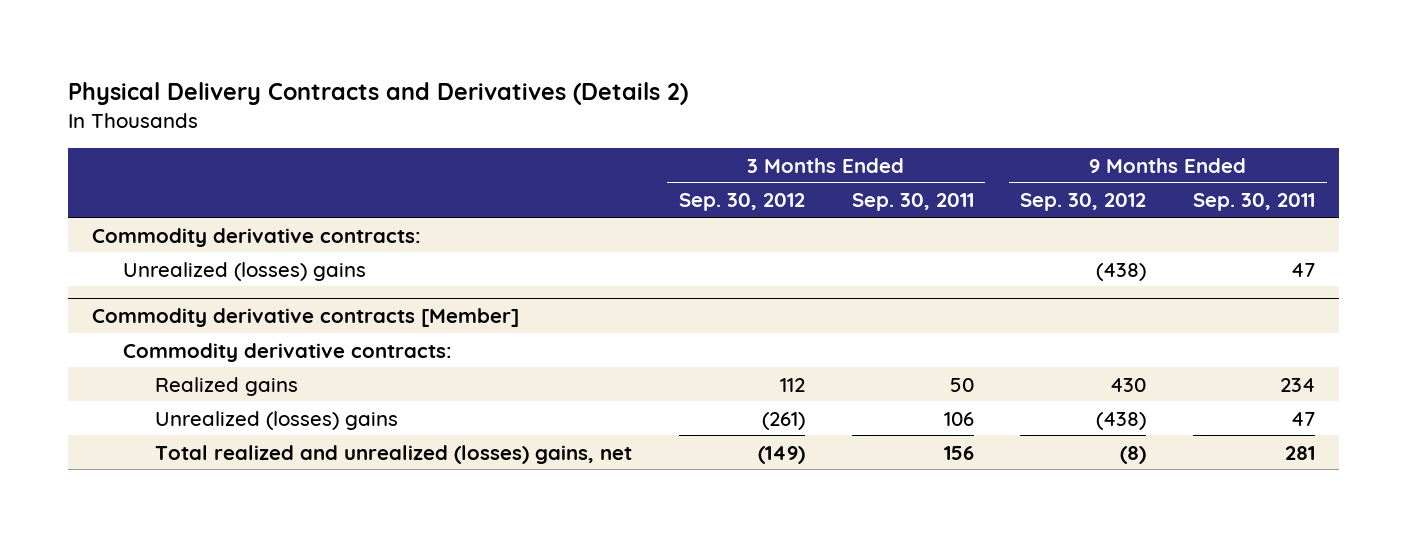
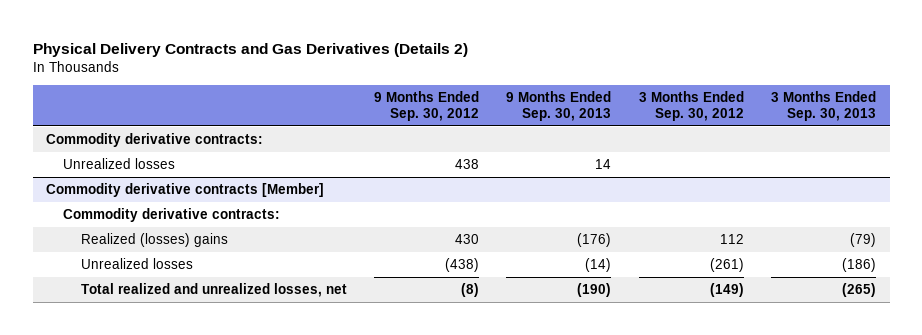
[68,82,689,106] Physical Delivery Contracts and Derivatives (Details 2) -> [32,42,468,57] Physical Delivery Contracts and Gas Derivatives (Details 2)
[851,193,974,212] Sep. 30, 2011 -> none
[1193,193,1316,212] Sep. 30, 2011 -> none
none -> [506,91,612,122] 9 Months Ended Sep. 30, 2013
none -> [771,91,877,122] 3 Months Ended Sep. 30, 2013
[123,261,367,281] Unrealized (losses) gains -> [63,158,176,170] Unrealized losses
[1096,262,1147,281] (438) -> [454,159,479,170] 438
[154,376,298,396] Realized gains -> [80,233,228,248] Realized (losses) gains
[154,410,398,430] Unrealized (losses) gains -> [80,258,193,270] Unrealized losses
[154,444,632,464] Total realized and unrealized (losses) gains, net -> [80,283,347,298] Total realized and unrealized losses, net

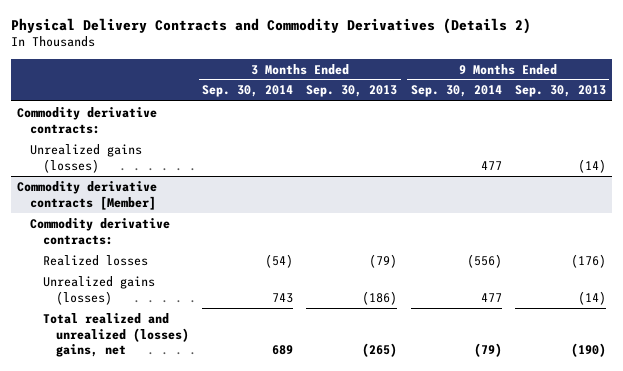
[32,42,468,57] Physical Delivery Contracts and Gas Derivatives (Details 2) -> [10,17,531,34] Physical Delivery Contracts and Commodity Derivatives (Details 2)
[373,91,479,122] 9 Months Ended Sep. 30, 2012 -> none
[638,91,744,122] 3 Months Ended Sep. 30, 2012 -> none
none -> [202,85,294,98] Sep. 30, 2014
none -> [410,85,502,98] Sep. 30, 2014
[63,158,176,170] Unrealized losses -> [30,143,143,173] Unrealized gains (losses)
[595,159,612,170] 14 -> [577,158,606,173] (14)
[80,233,228,248] Realized (losses) gains -> [43,254,149,266] Realized losses
[80,258,193,270] Unrealized losses -> [43,275,156,305] Unrealized gains (losses)
[80,283,347,298] Total realized and unrealized losses, net -> [43,312,190,358] Total realized and unrealized (losses) gains, net

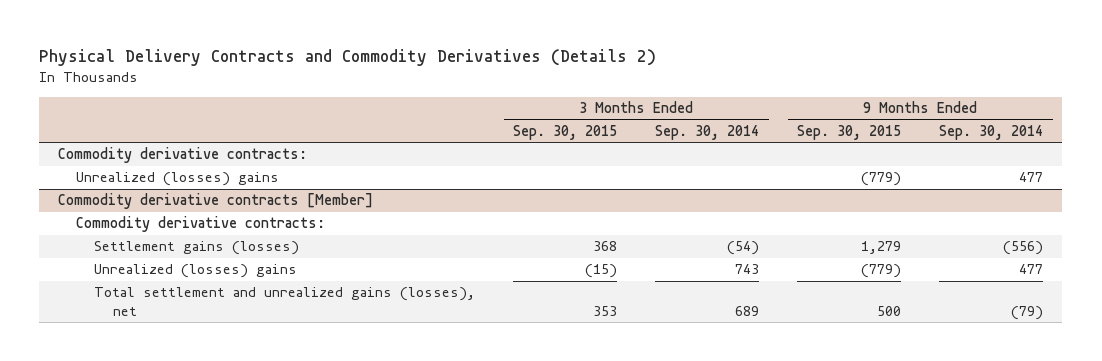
[306,85,398,98] Sep. 30, 2013 -> none
[514,85,606,98] Sep. 30, 2013 -> none
none -> [513,125,618,141] Sep. 30, 2015
none -> [797,125,902,141] Sep. 30, 2015
[30,143,143,173] Unrealized gains (losses) -> [76,172,280,187] Unrealized (losses) gains
[43,254,149,266] Realized losses -> [94,241,300,256] Settlement gains (losses)
[43,275,156,305] Unrealized gains (losses) -> [94,264,298,279] Unrealized (losses) gains
[43,312,190,358] Total realized and unrealized (losses) gains, net -> [94,287,476,316] Total settlement and unrealized gains (losses), net

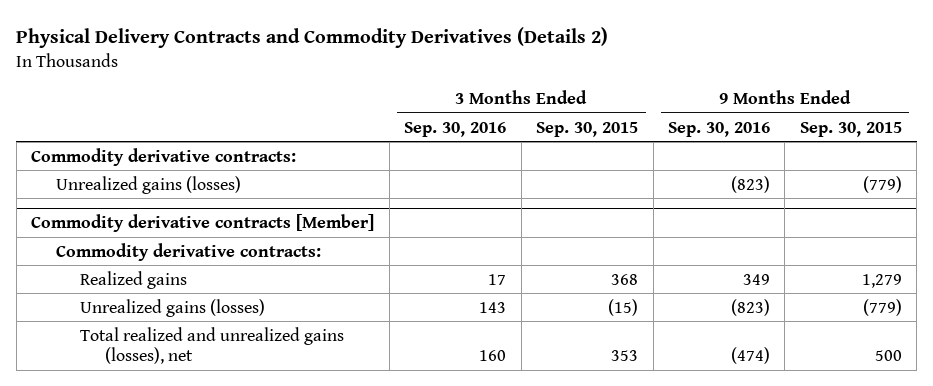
[655,125,760,141] Sep. 30, 2014 -> none
[939,125,1044,141] Sep. 30, 2014 -> none
none -> [404,121,507,137] Sep. 30, 2016
none -> [668,121,771,137] Sep. 30, 2016
[76,172,280,187] Unrealized (losses) gains -> [55,175,241,194] Unrealized gains (losses)
[94,241,300,256] Settlement gains (losses) -> [80,270,188,289] Realized gains
[94,264,298,279] Unrealized (losses) gains -> [80,298,266,317] Unrealized gains (losses)
[94,287,476,316] Total settlement and unrealized gains (losses), net -> [80,326,345,365] Total realized and unrealized gains (losses), net

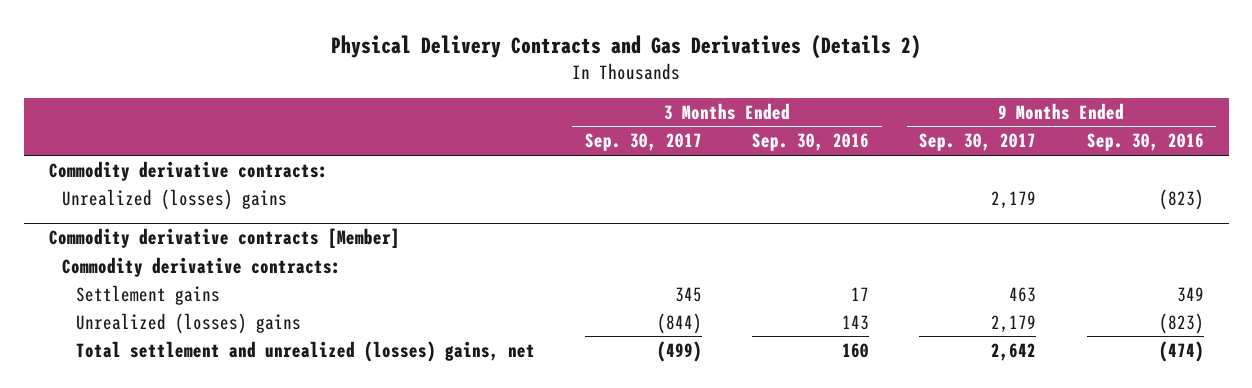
[16,27,609,49] Physical Delivery Contracts and Commodity Derivatives (Details 2) -> [331,35,922,60] Physical Delivery Contracts and Gas Derivatives (Details 2)
[536,121,639,137] Sep. 30, 2015 -> none
[799,121,902,137] Sep. 30, 2015 -> none
none -> [584,133,702,152] Sep. 30, 2017
none -> [919,133,1037,152] Sep. 30, 2017
[55,175,241,194] Unrealized gains (losses) -> [62,188,288,210] Unrealized (losses) gains
[80,270,188,289] Realized gains -> [75,284,220,305] Settlement gains
[80,298,266,317] Unrealized gains (losses) -> [75,312,301,334] Unrealized (losses) gains
[80,326,345,365] Total realized and unrealized gains (losses), net -> [75,340,535,362] Total settlement and unrealized (losses) gains, net

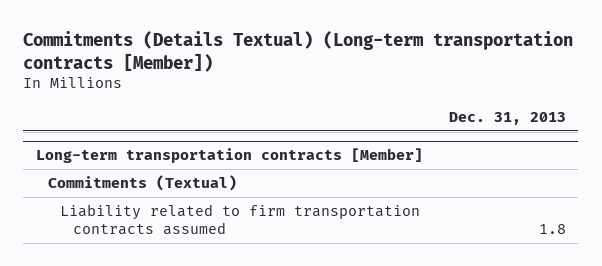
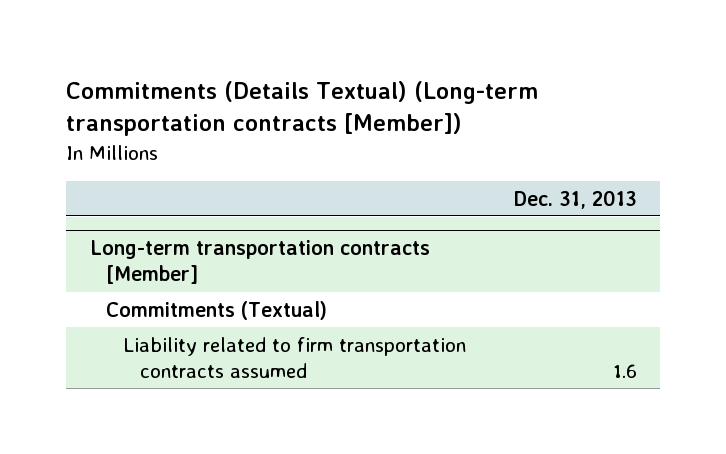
[538,224,566,235] 1.8 -> [612,364,637,379] 1.6

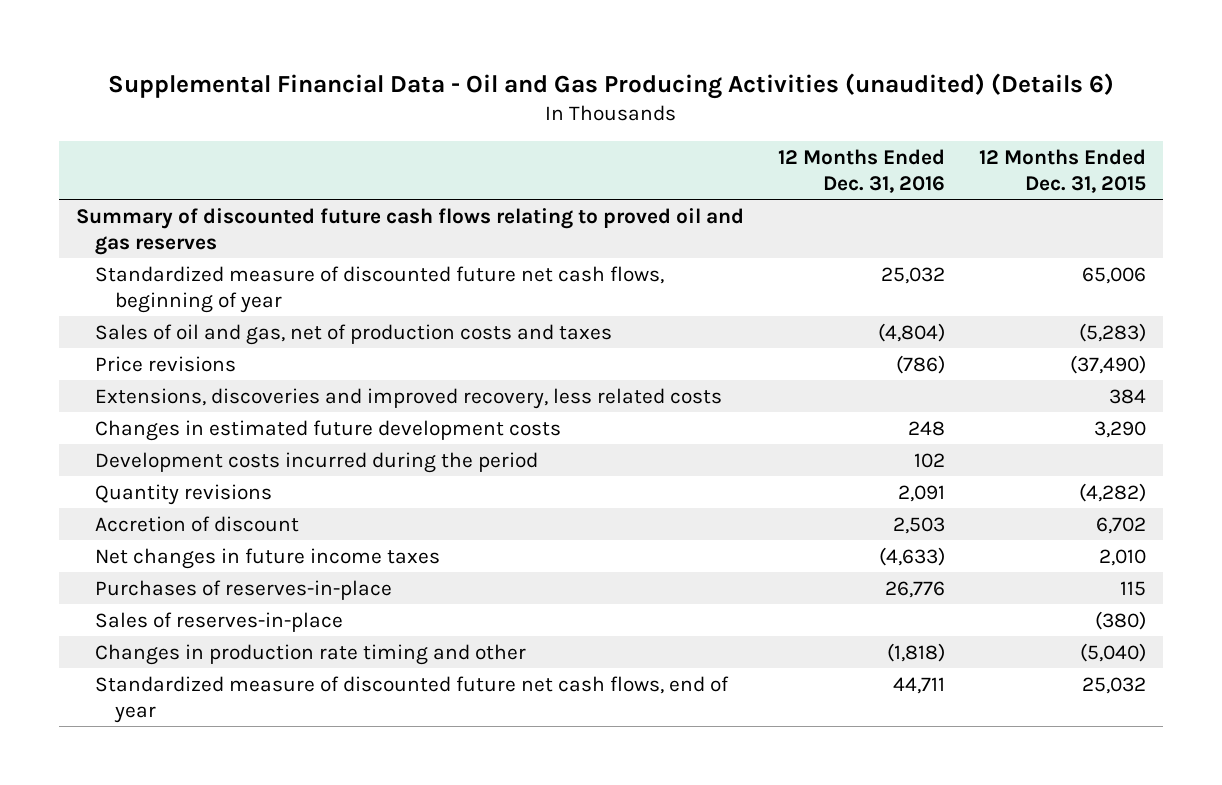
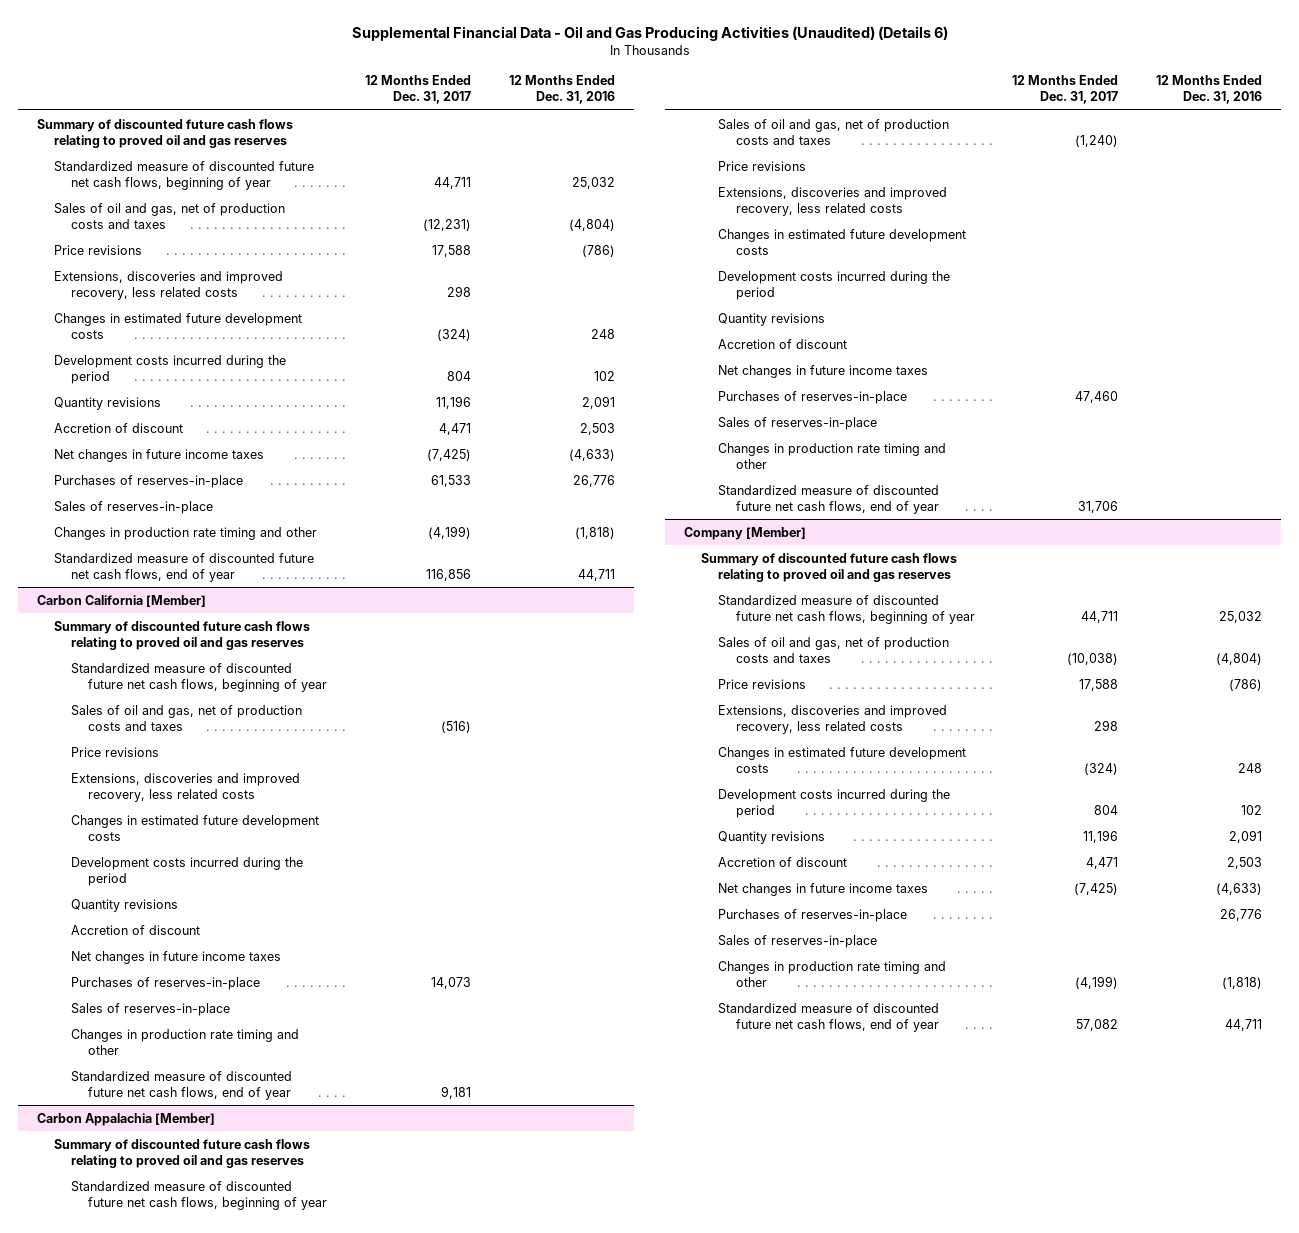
[107,72,1114,99] Supplemental Financial Data - Oil and Gas Producing Activities (unaudited) (Details 6) -> [351,25,948,41] Supplemental Financial Data - Oil and Gas Producing Activities (Unaudited) (Details 6)
[978,148,1146,193] 12 Months Ended Dec. 31, 2015 -> none
none -> [364,75,471,105] 12 Months Ended Dec. 31, 2017
none -> [36,594,206,607] Carbon California [Member]
none -> [53,620,310,651] Summary of discounted future cash flows relating to proved oil and gas reserves
none -> [71,662,328,693] Standardized measure of discounted future net cash flows, beginning of year
none -> [71,704,303,732] Sales of oil and gas, net of production costs and taxes
none -> [71,746,160,757] Price revisions
none -> [71,772,301,803] Extensions, discoveries and improved recovery, less related costs
none -> [71,814,320,842] Changes in estimated future development costs
none -> [71,856,304,887] Development costs incurred during the period
none -> [71,898,179,912] Quantity revisions
none -> [71,924,201,935] Accretion of discount
none -> [71,950,282,964] Net changes in future income taxes
none -> [71,976,261,990] Purchases of reserves-in-place
none -> [71,1002,231,1016] Sales of reserves-in-place
none -> [71,1028,300,1056] Changes in production rate timing and other
none -> [71,1070,293,1101] Standardized measure of discounted future net cash flows, end of year
none -> [36,1112,215,1126] Carbon Appalachia [Member]
none -> [53,1138,310,1169] Summary of discounted future cash flows relating to proved oil and gas reserves
none -> [71,1180,328,1211] Standardized measure of discounted future net cash flows, beginning of year
none -> [718,118,950,146] Sales of oil and gas, net of production costs and taxes
none -> [718,160,807,171] Price revisions
none -> [718,186,948,217] Extensions, discoveries and improved recovery, less related costs
none -> [718,228,967,256] Changes in estimated future development costs
none -> [718,270,951,301] Development costs incurred during the period
none -> [718,312,826,326] Quantity revisions
none -> [718,338,848,349] Accretion of discount
none -> [718,364,929,378] Net changes in future income taxes
none -> [718,390,908,404] Purchases of reserves-in-place
none -> [718,416,878,430] Sales of reserves-in-place
none -> [718,442,947,470] Changes in production rate timing and other
none -> [718,484,940,515] Standardized measure of discounted future net cash flows, end of year
none -> [684,526,807,540] Company [Member]
none -> [701,552,958,583] Summary of discounted future cash flows relating to proved oil and gas reserves
none -> [718,594,975,625] Standardized measure of discounted future net cash flows, beginning of year
none -> [718,636,950,664] Sales of oil and gas, net of production costs and taxes
none -> [718,678,807,689] Price revisions
none -> [718,704,948,735] Extensions, discoveries and improved recovery, less related costs
none -> [718,746,967,774] Changes in estimated future development costs
none -> [718,788,951,819] Development costs incurred during the period
none -> [718,830,826,844] Quantity revisions
none -> [718,856,848,867] Accretion of discount
none -> [718,882,929,896] Net changes in future income taxes
none -> [718,908,908,922] Purchases of reserves-in-place
none -> [718,934,878,948] Sales of reserves-in-place
none -> [718,960,947,988] Changes in production rate timing and other
none -> [718,1002,940,1033] Standardized measure of discounted future net cash flows, end of year

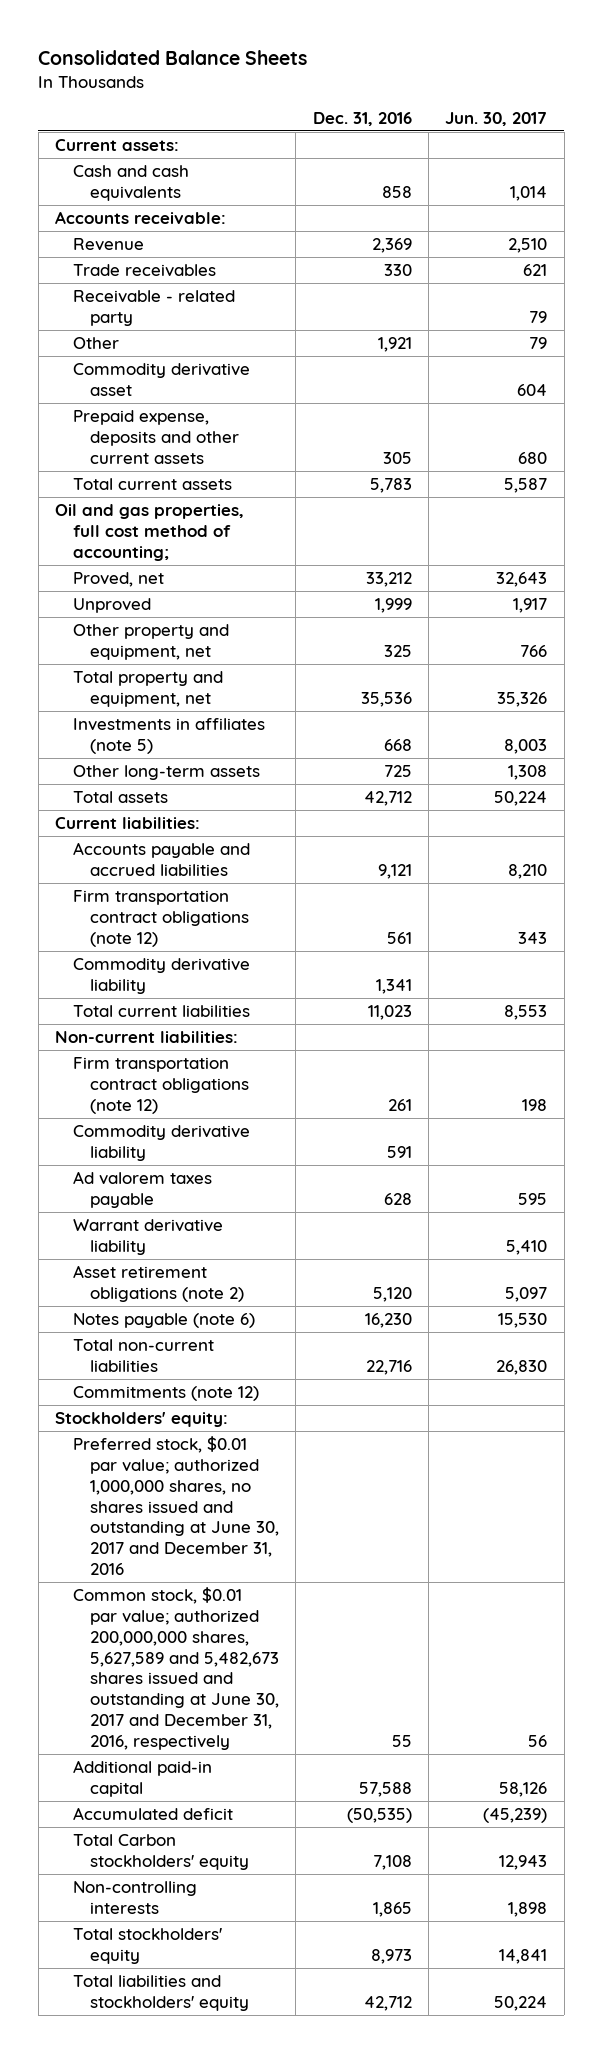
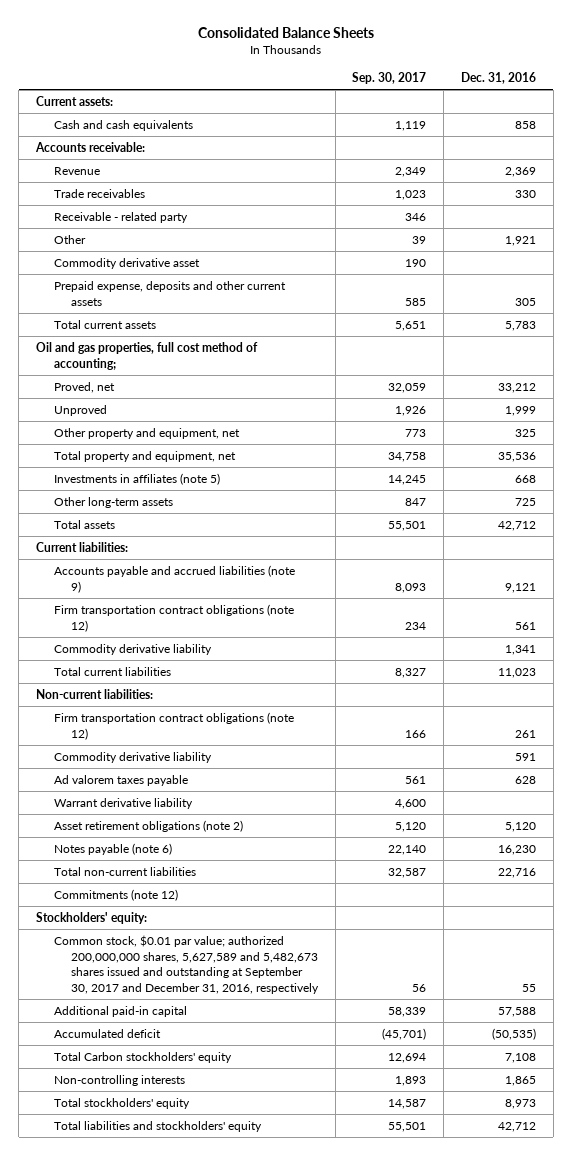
[445,112,548,127] Jun. 30, 2017 -> none
none -> [352,72,427,85] Sep. 30, 2017
[72,841,250,876] Accounts payable and accrued liabilities -> [53,564,295,593] Accounts payable and accrued liabilities (note 9)
[72,1435,279,1576] Preferred stock, $0.01 par value; authorized 1,000,000 shares, no shares issued and outstanding at June 30, 2017 and December 31, 2016 -> none
[72,1586,279,1751] Common stock, $0.01 par value; authorized 200,000,000 shares, 5,627,589 and 5,482,673 shares issued and outstanding at June 30, 2017 and December 31, 2016, respectively -> [53,934,319,995] Common stock, $0.01 par value; authorized 200,000,000 shares, 5,627,589 and 5,482,673 shares issued and outstanding at September 30, 2017 and December 31, 2016, respectively

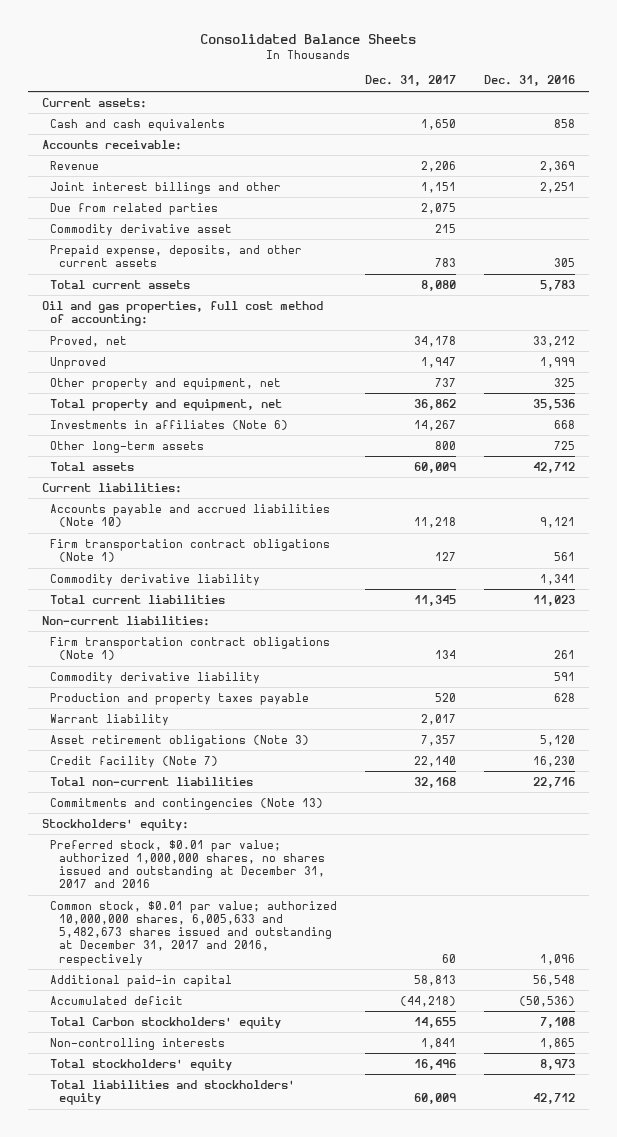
[352,72,427,85] Sep. 30, 2017 -> none
none -> [365,75,457,87] Dec. 31, 2017
[53,188,145,198] Trade receivables -> none
[53,211,188,223] Receivable - related party -> none
[53,234,86,244] Other -> none
none -> [50,181,282,194] Joint interest billings and other
none -> [50,202,219,215] Due from related parties
[53,280,286,306] Prepaid expense, deposits and other current assets -> [50,244,303,268] Prepaid expense, deposits, and other current assets
[36,341,259,370] Oil and gas properties, full cost method of accounting; -> [41,300,323,327] Oil and gas properties, full cost method of accounting:
[53,472,220,485] Investments in affiliates (note 5) -> [50,419,289,430] Investments in affiliates (Note 6)
[53,564,295,593] Accounts payable and accrued liabilities (note 9) -> [50,503,331,528] Accounts payable and accrued liabilities (Note 10)
[53,603,294,632] Firm transportation contract obligations (note 12) -> [50,538,331,563] Firm transportation contract obligations (Note 1)
[53,711,294,740] Firm transportation contract obligations (note 12) -> [50,636,331,661] Firm transportation contract obligations (Note 1)
[53,774,188,786] Ad valorem taxes payable -> [50,692,310,705] Production and property taxes payable
[53,797,193,809] Warrant derivative liability -> [50,713,170,726] Warrant liability
[53,819,243,832] Asset retirement obligations (note 2) -> [50,734,310,747] Asset retirement obligations (Note 3)
[53,842,172,855] Notes payable (note 6) -> [50,755,219,768] Credit facility (Note 7)
[53,888,178,901] Commitments (note 12) -> [50,797,324,810] Commitments and contingencies (Note 13)
none -> [50,839,325,889] Preferred stock, $0.01 par value; authorized 1,000,000 shares, no shares issued and outstanding at December 31, 2017 and 2016
[53,934,319,995] Common stock, $0.01 par value; authorized 200,000,000 shares, 5,627,589 and 5,482,673 shares issued and outstanding at September 30, 2017 and December 31, 2016, respectively -> [50,900,338,966] Common stock, $0.01 par value; authorized 10,000,000 shares, 6,005,633 and 5,482,673 shares issued and outstanding at December 31, 2017 and 2016, respectively
[522,984,537,993] 55 -> [540,953,576,965] 1,096
[498,1006,537,1017] 57,588 -> [533,974,576,986] 56,548
[492,1027,537,1040] (50,535) -> [519,995,576,1007] (50,536)

